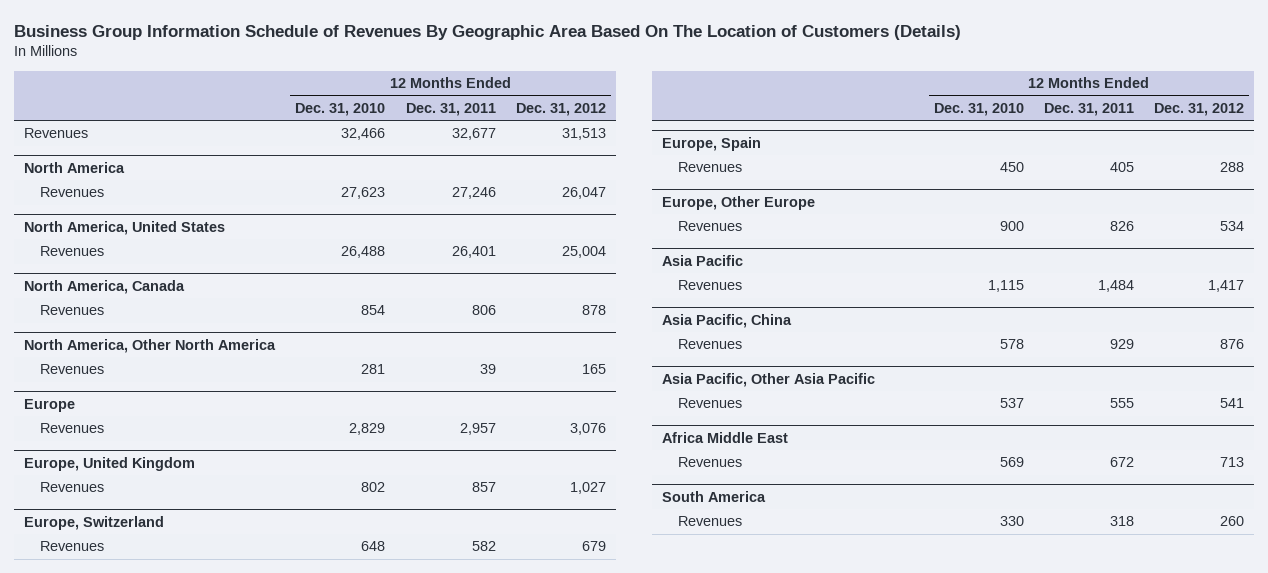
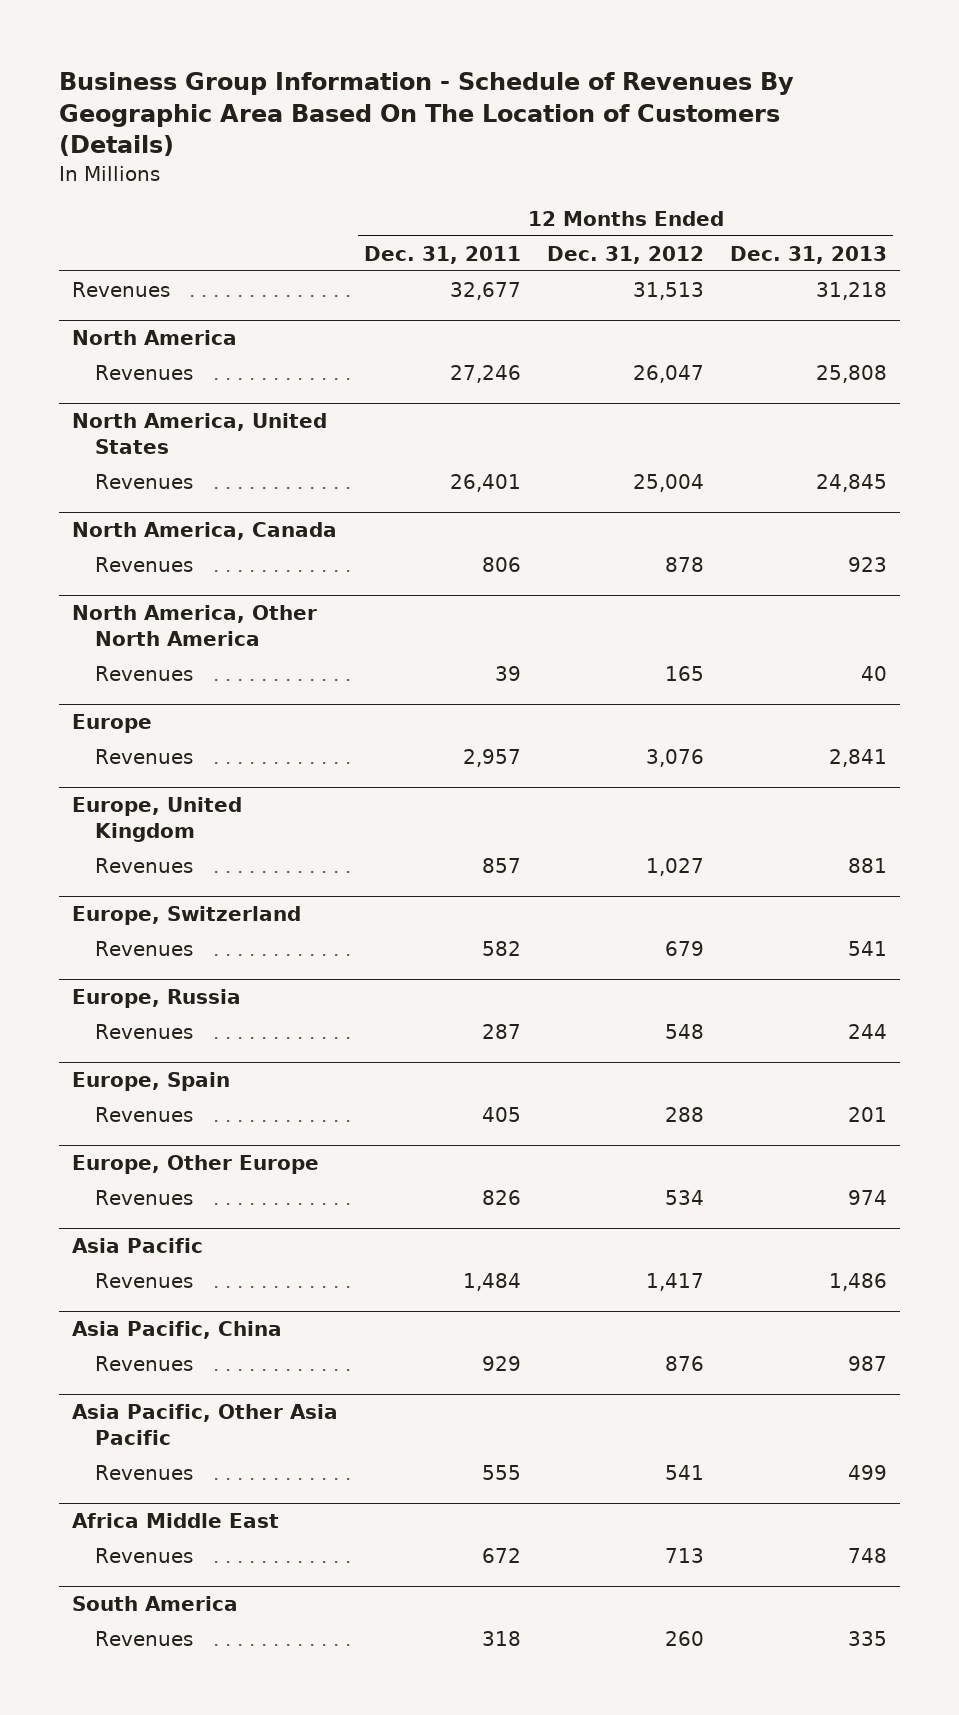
[14,24,962,40] Business Group Information Schedule of Revenues By Geographic Area Based On The Location of Customers (Details) -> [59,72,795,157] Business Group Information - Schedule of Revenues By Geographic Area Based On The Location of Customers (Details)
[295,103,386,117] Dec. 31, 2010 -> none
none -> [730,245,888,264] Dec. 31, 2013
none -> [72,988,242,1008] Europe, Russia
none -> [94,1023,193,1039] Revenues

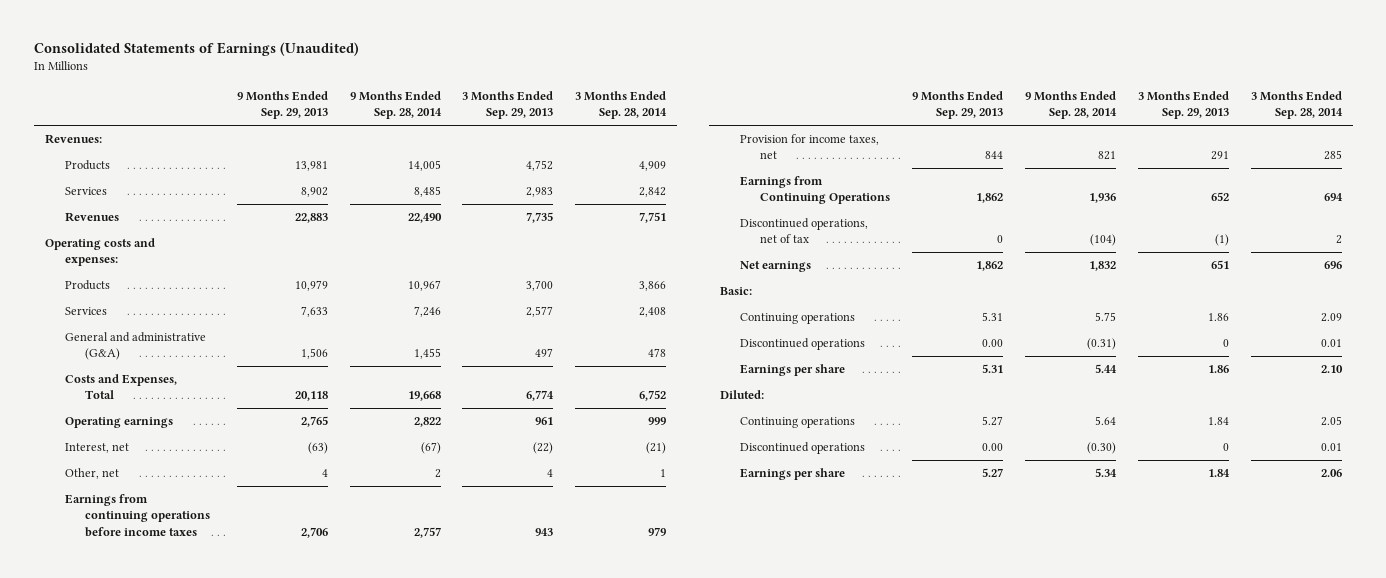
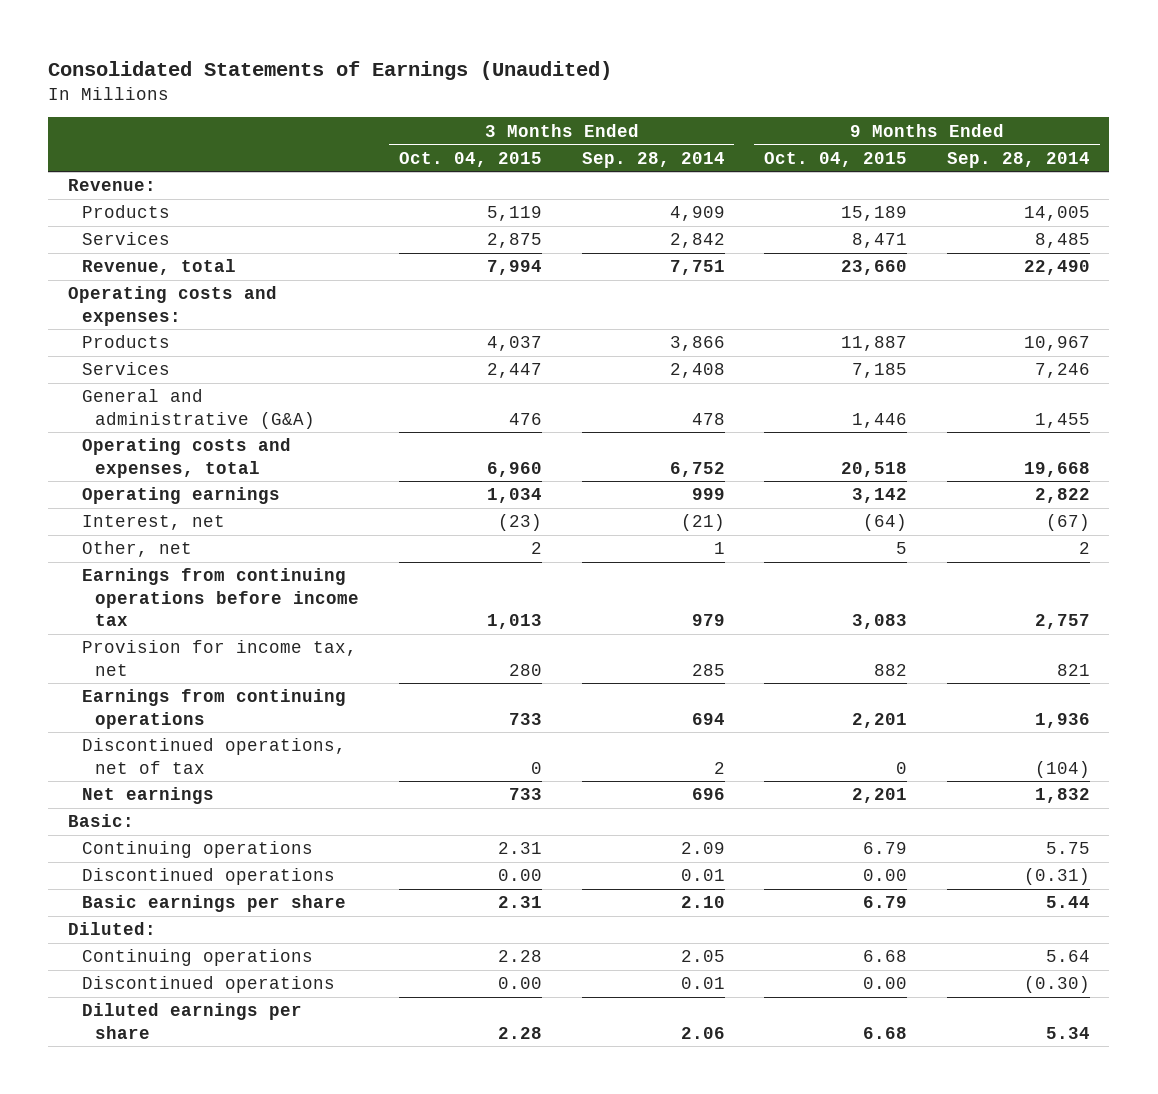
[236,90,328,120] 9 Months Ended Sep. 29, 2013 -> none
[462,90,554,120] 3 Months Ended Sep. 29, 2013 -> none
none -> [399,151,543,167] Oct. 04, 2015
none -> [764,151,908,167] Oct. 04, 2015
[44,134,102,145] Revenues: -> [68,179,157,192] Revenue:
[64,212,119,223] Revenues -> [81,259,236,276] Revenue, total
[64,374,177,400] Costs and Expenses, Total -> [81,438,291,478] Operating costs and expenses, total
[64,494,210,537] Earnings from continuing operations before income taxes -> [81,568,360,626] Earnings from continuing operations before income tax
[739,134,879,160] Provision for income taxes, net -> [81,640,357,676] Provision for income tax, net
[739,176,890,205] Earnings from Continuing Operations -> [81,689,346,729] Earnings from continuing operations
[739,364,845,377] Earnings per share -> [81,895,346,913] Basic earnings per share
[739,468,845,481] Earnings per share -> [81,1003,302,1039] Diluted earnings per share

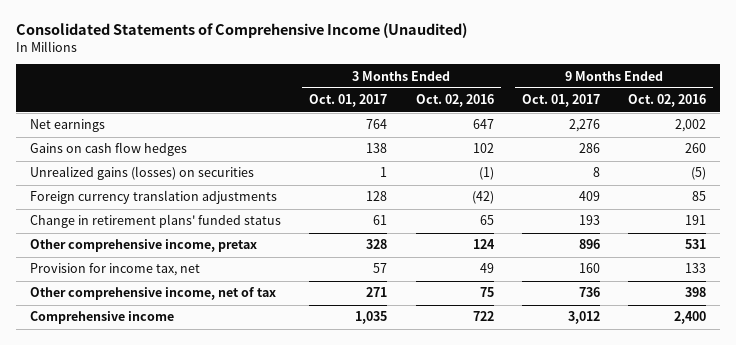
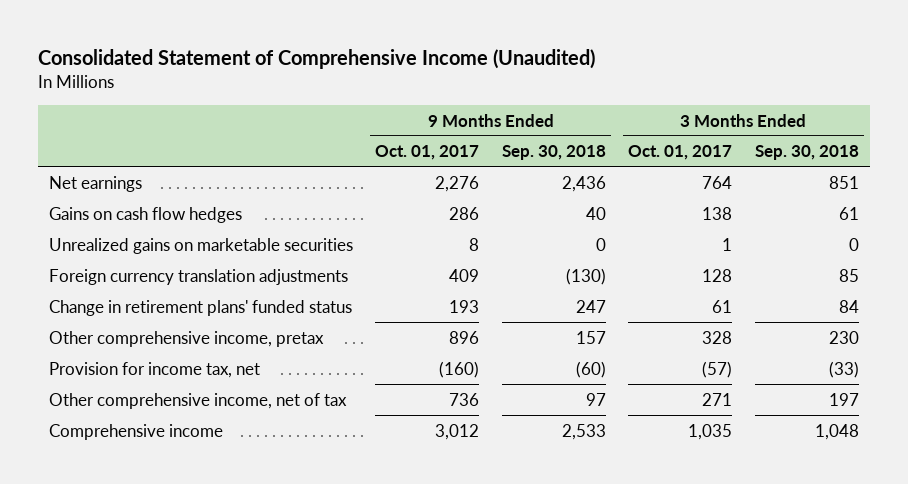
[15,22,467,38] Consolidated Statements of Comprehensive Income (Unaudited) -> [37,48,595,69] Consolidated Statement of Comprehensive Income (Unaudited)
[415,94,494,108] Oct. 02, 2016 -> none
[628,94,707,108] Oct. 02, 2016 -> none
none -> [501,145,606,161] Sep. 30, 2018
none -> [754,145,859,161] Sep. 30, 2018
[29,166,254,181] Unrealized gains (losses) on securities -> [49,237,354,254] Unrealized gains on marketable securities
[373,263,388,274] 57 -> [702,360,733,378] (57)
[578,263,600,274] 160 -> [439,360,480,378] (160)

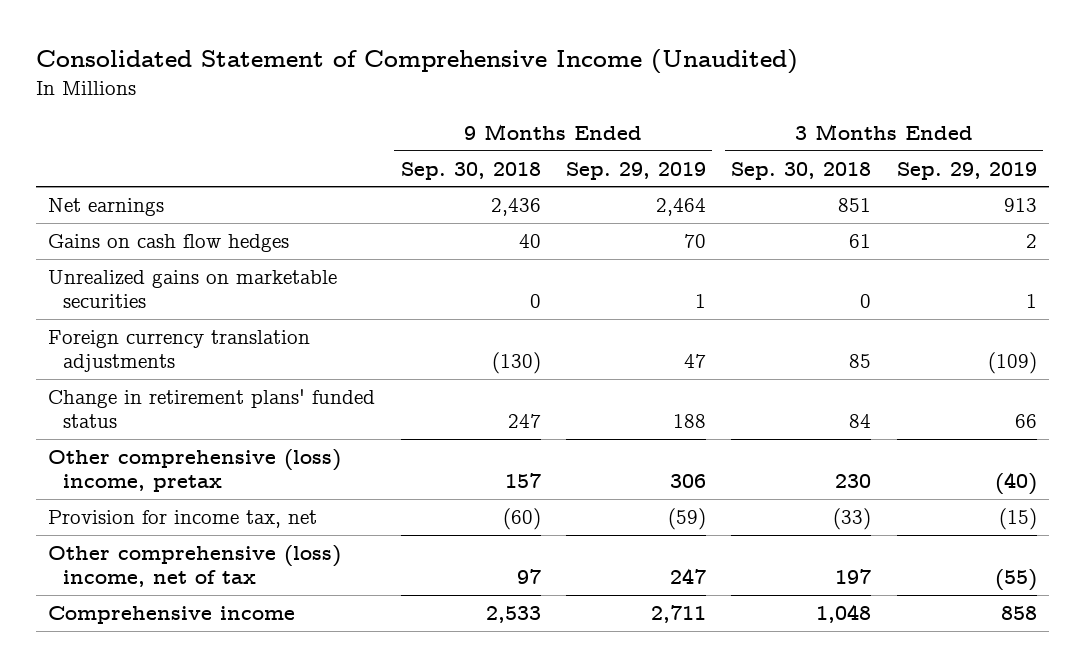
[375,145,480,161] Oct. 01, 2017 -> none
[628,145,733,161] Oct. 01, 2017 -> none
none -> [565,161,706,180] Sep. 29, 2019
none -> [896,161,1037,180] Sep. 29, 2019
[49,330,325,347] Other comprehensive income, pretax -> [48,448,342,492] Other comprehensive (loss) income, pretax
[49,392,348,409] Other comprehensive income, net of tax -> [48,544,342,587] Other comprehensive (loss) income, net of tax

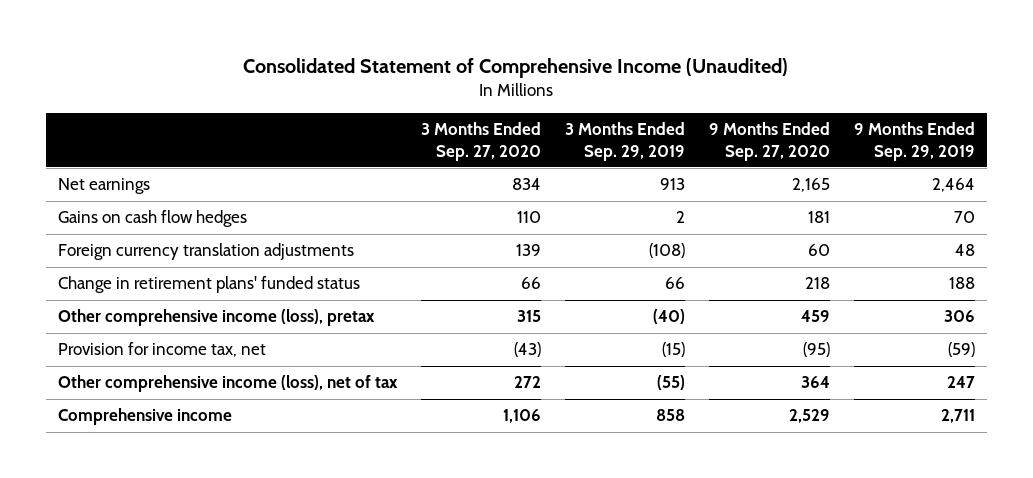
[400,161,541,180] Sep. 30, 2018 -> none
[731,161,872,180] Sep. 30, 2018 -> none
none -> [420,122,541,161] 3 Months Ended Sep. 27, 2020
none -> [708,122,830,161] 9 Months Ended Sep. 27, 2020
[48,269,338,308] Unrealized gains on marketable securities -> none
[683,353,706,368] 47 -> [954,244,975,257] 48
[987,351,1037,374] (109) -> [648,243,685,259] (108)
[48,448,342,492] Other comprehensive (loss) income, pretax -> [57,309,375,327] Other comprehensive income (loss), pretax
[48,544,342,587] Other comprehensive (loss) income, net of tax -> [57,375,398,393] Other comprehensive income (loss), net of tax

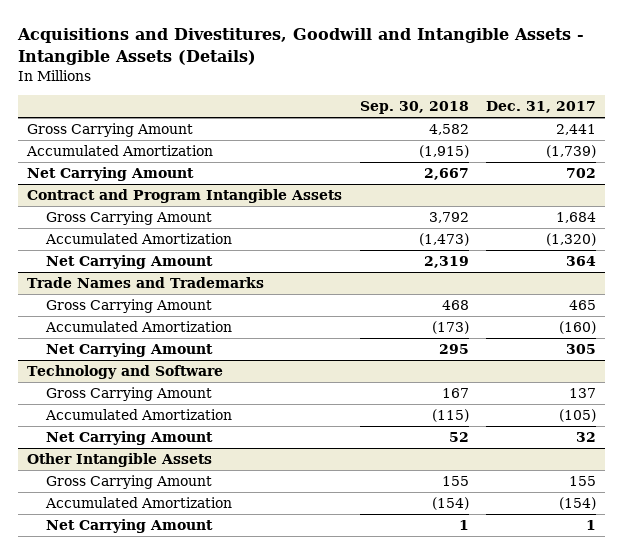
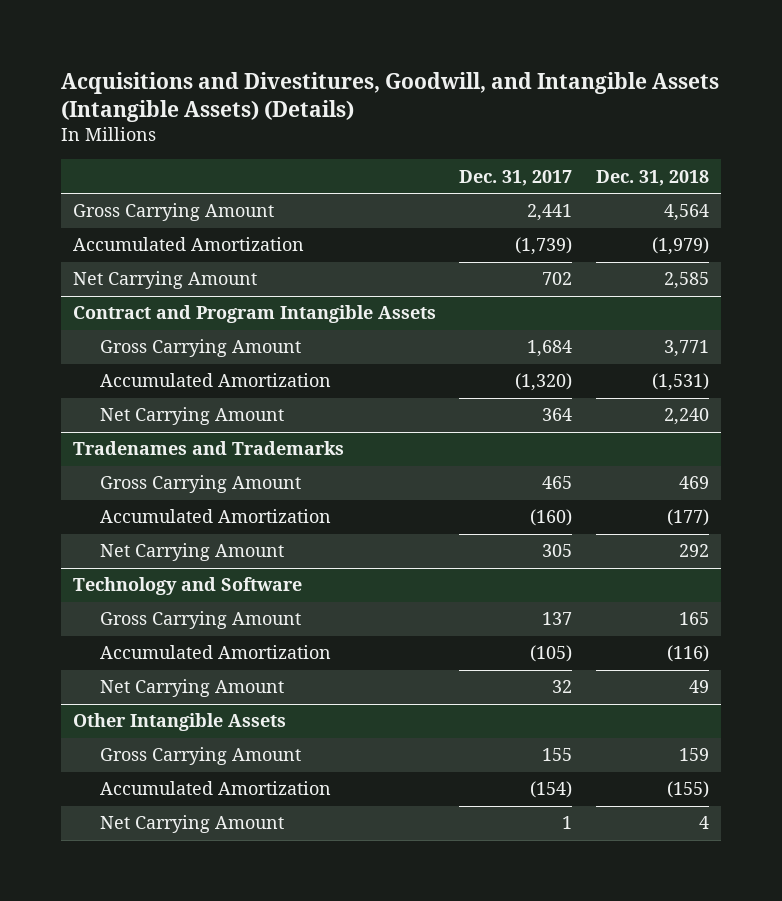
[17,28,585,66] Acquisitions and Divestitures, Goodwill and Intangible Assets - Intangible Assets (Details) -> [60,71,719,122] Acquisitions and Divestitures, Goodwill, and Intangible Assets (Intangible Assets) (Details)
[359,101,469,115] Sep. 30, 2018 -> none
none -> [595,169,709,186] Dec. 31, 2018
[27,277,265,289] Trade Names and Trademarks -> [72,441,344,456] Tradenames and Trademarks

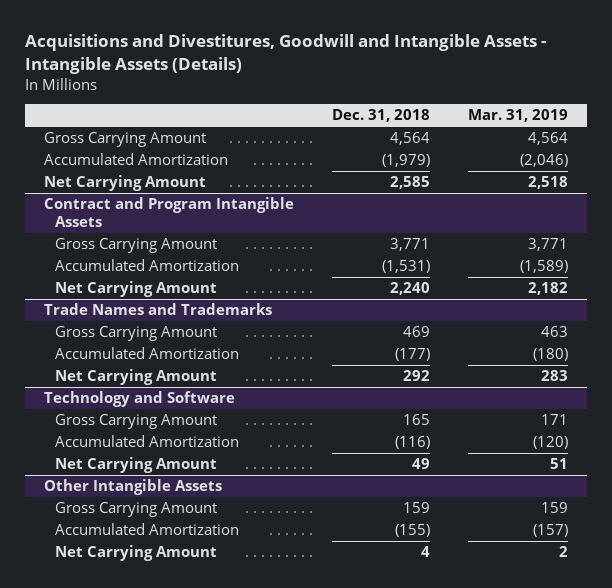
[60,71,719,122] Acquisitions and Divestitures, Goodwill, and Intangible Assets (Intangible Assets) (Details) -> [24,34,546,74] Acquisitions and Divestitures, Goodwill and Intangible Assets - Intangible Assets (Details)
[459,169,573,186] Dec. 31, 2017 -> none
none -> [468,109,569,123] Mar. 31, 2019
[72,441,344,456] Tradenames and Trademarks -> [43,303,272,316] Trade Names and Trademarks

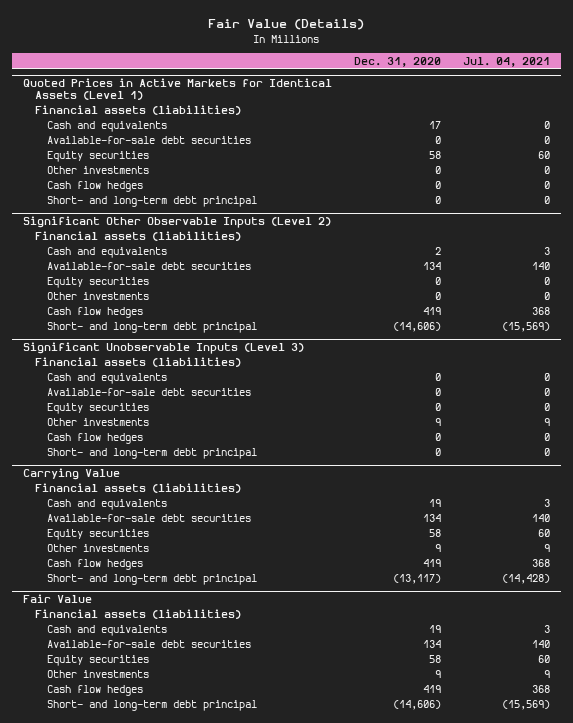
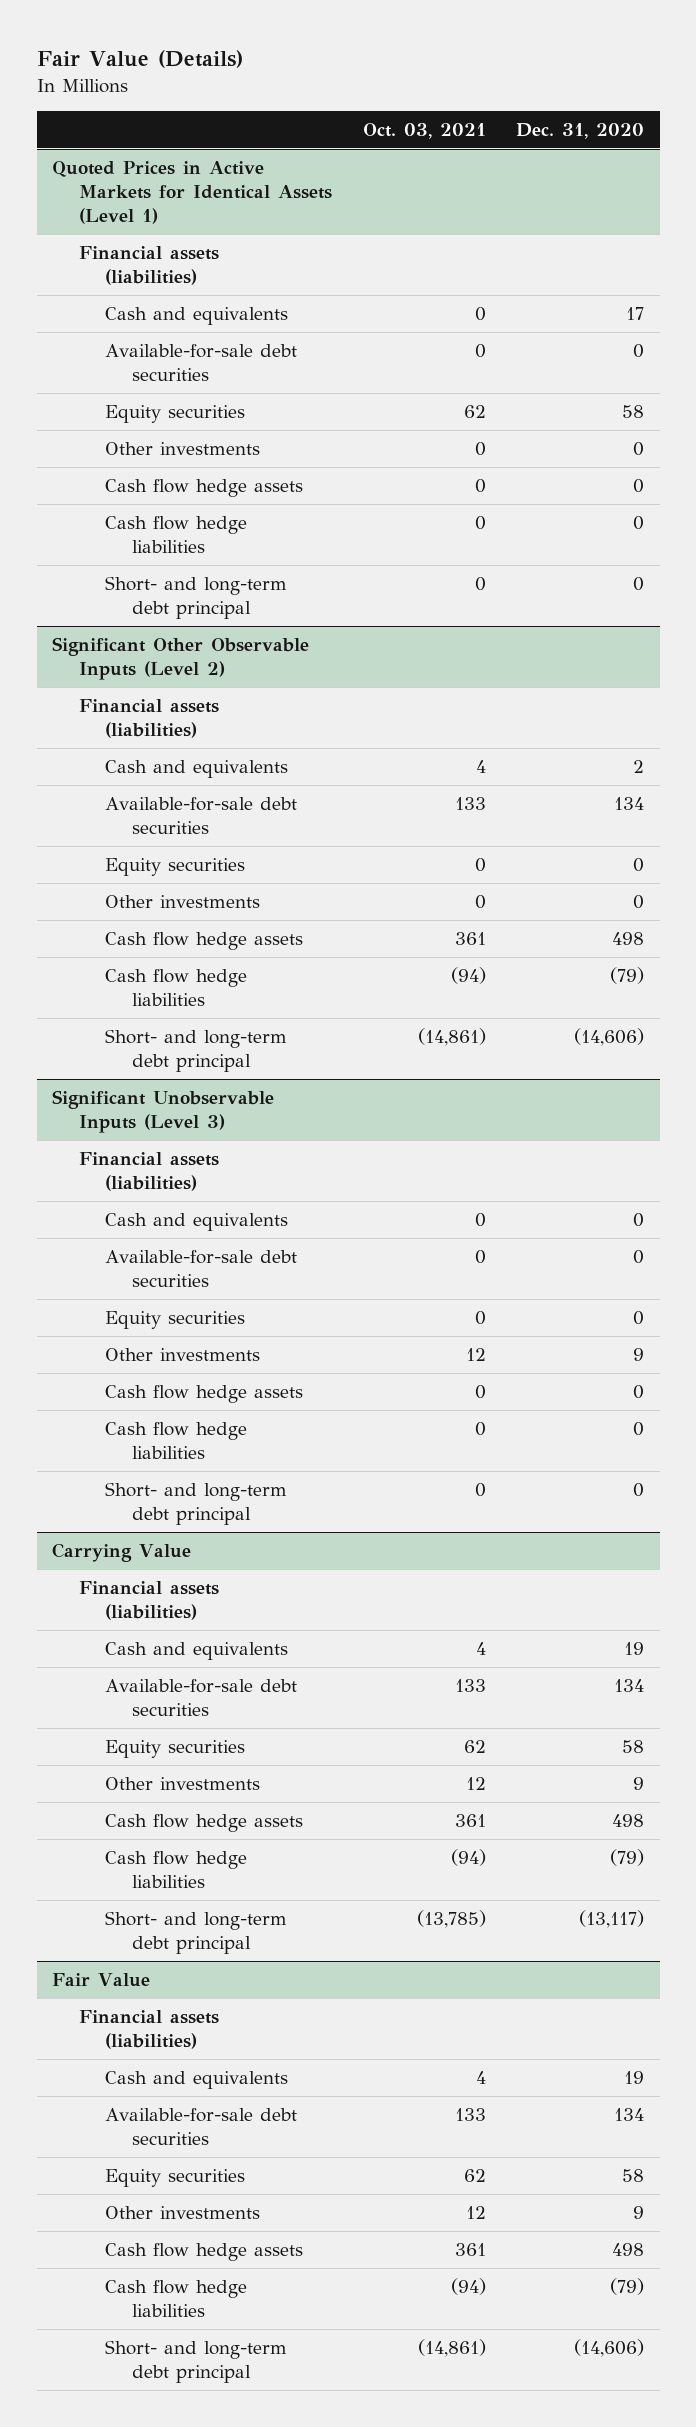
[462,56,550,67] Jul. 04, 2021 -> none
none -> [362,122,486,139] Oct. 03, 2021
[46,180,143,192] Cash flow hedges -> none
none -> [105,478,304,497] Cash flow hedge assets
none -> [105,515,248,553] Cash flow hedge liabilities
[46,306,143,318] Cash flow hedges -> none
none -> [105,931,304,950] Cash flow hedge assets
none -> [105,968,248,1006] Cash flow hedge liabilities
[46,432,143,444] Cash flow hedges -> none
none -> [105,1384,304,1403] Cash flow hedge assets
none -> [105,1421,248,1459] Cash flow hedge liabilities
[46,558,143,570] Cash flow hedges -> none
none -> [105,1813,304,1832] Cash flow hedge assets
none -> [105,1850,248,1888] Cash flow hedge liabilities
[46,684,143,696] Cash flow hedges -> none
none -> [105,2242,304,2261] Cash flow hedge assets
none -> [105,2279,248,2317] Cash flow hedge liabilities

